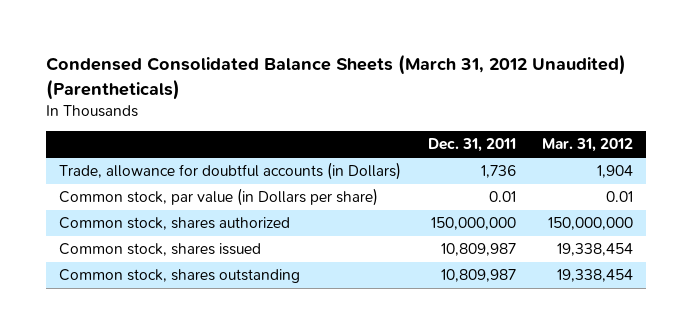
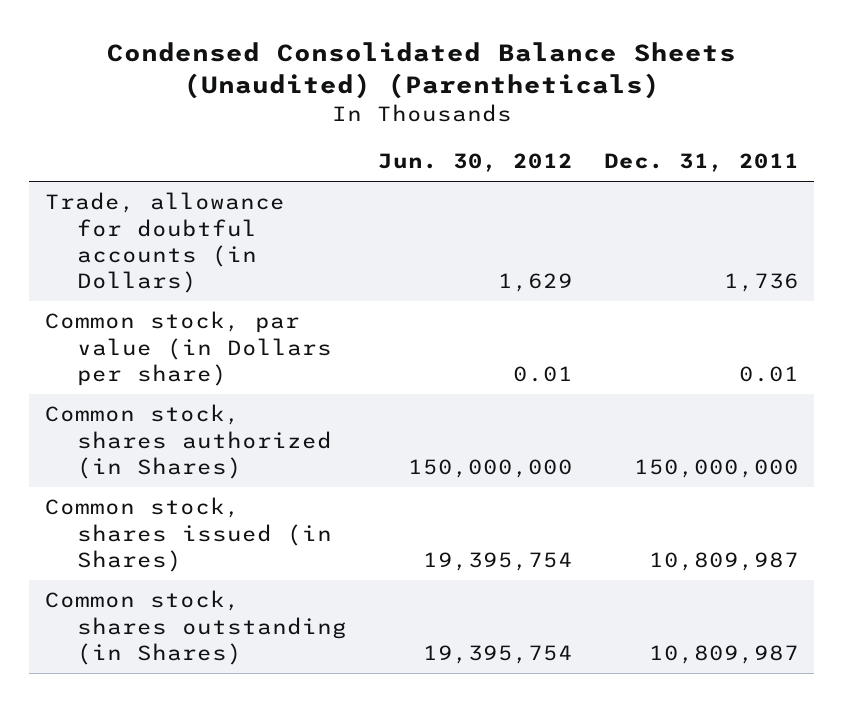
[46,54,627,100] Condensed Consolidated Balance Sheets (March 31, 2012 Unaudited) (Parentheticals) -> [106,42,736,99] Condensed Consolidated Balance Sheets (Unaudited) (Parentheticals)
[542,138,634,153] Mar. 31, 2012 -> none
none -> [377,153,573,173] Jun. 30, 2012
[59,217,291,231] Common stock, shares authorized -> [44,404,333,480] Common stock, shares authorized (in Shares)
[59,243,262,257] Common stock, shares issued -> [44,497,333,573] Common stock, shares issued (in Shares)
[59,269,301,284] Common stock, shares outstanding -> [44,590,348,666] Common stock, shares outstanding (in Shares)

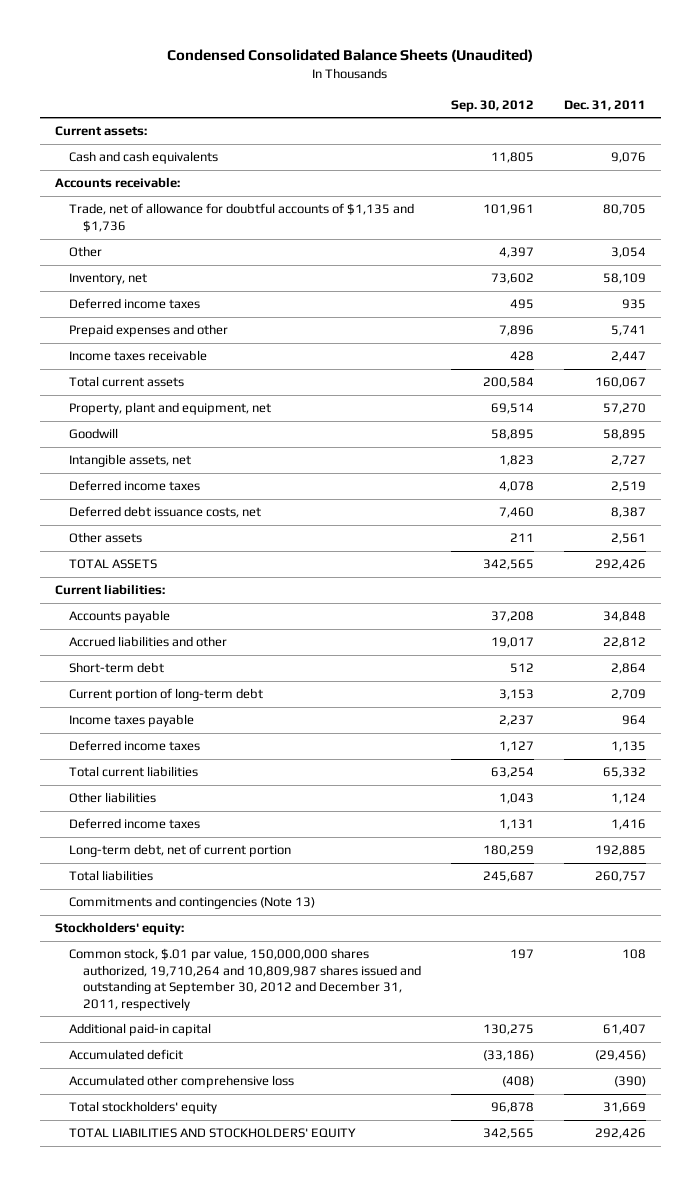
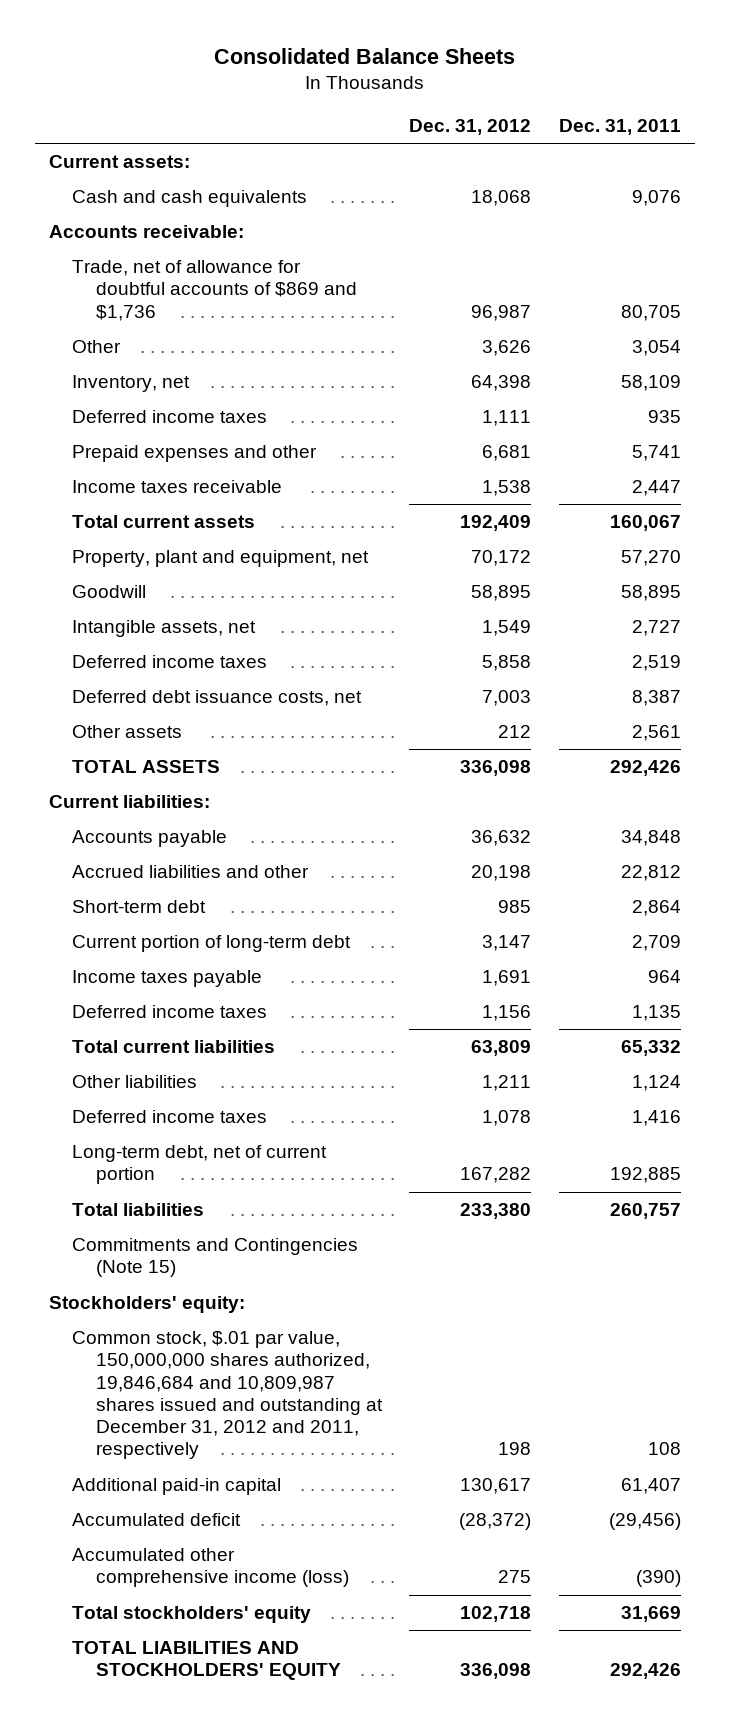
[167,49,534,63] Condensed Consolidated Balance Sheets (Unaudited) -> [213,47,515,64] Consolidated Balance Sheets
[450,99,534,112] Sep. 30, 2012 -> none
none -> [409,119,532,136] Dec. 31, 2012
[68,203,414,232] Trade, net of allowance for doubtful accounts of $1,135 and $1,736 -> [72,260,357,321] Trade, net of allowance for doubtful accounts of $869 and $1,736
[68,896,315,910] Commitments and contingencies (Note 13) -> [72,1238,359,1278] Commitments and Contingencies (Note 15)
[68,948,422,1011] Common stock, $.01 par value, 150,000,000 shares authorized, 19,710,264 and 10,809,987 shares issued and outstanding at September 30, 2012 and December 31, 2011, respectively -> [72,1331,383,1460] Common stock, $.01 par value, 150,000,000 shares authorized, 19,846,684 and 10,809,987 shares issued and outstanding at December 31, 2012 and 2011, respectively
[68,1075,294,1089] Accumulated other comprehensive loss -> [72,1548,349,1588] Accumulated other comprehensive income (loss)

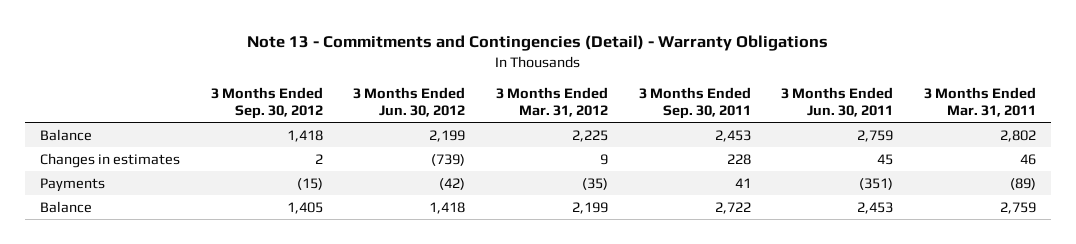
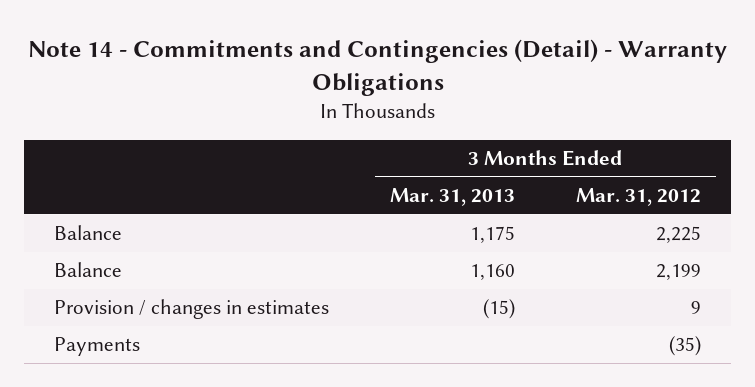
[247,35,829,52] Note 13 - Commitments and Contingencies (Detail) - Warranty Obligations -> [27,38,727,96] Note 14 - Commitments and Contingencies (Detail) - Warranty Obligations
[210,86,323,119] 3 Months Ended Sep. 30, 2012 -> none
[353,86,466,117] 3 Months Ended Jun. 30, 2012 -> none
[638,86,751,119] 3 Months Ended Sep. 30, 2011 -> none
[781,86,894,117] 3 Months Ended Jun. 30, 2011 -> none
[924,86,1037,117] 3 Months Ended Mar. 31, 2011 -> none
none -> [390,187,516,206] Mar. 31, 2013
[40,152,181,168] Changes in estimates -> none
none -> [54,299,330,320] Provision / changes in estimates
[40,177,106,192] Payments -> [54,337,141,357] Payments

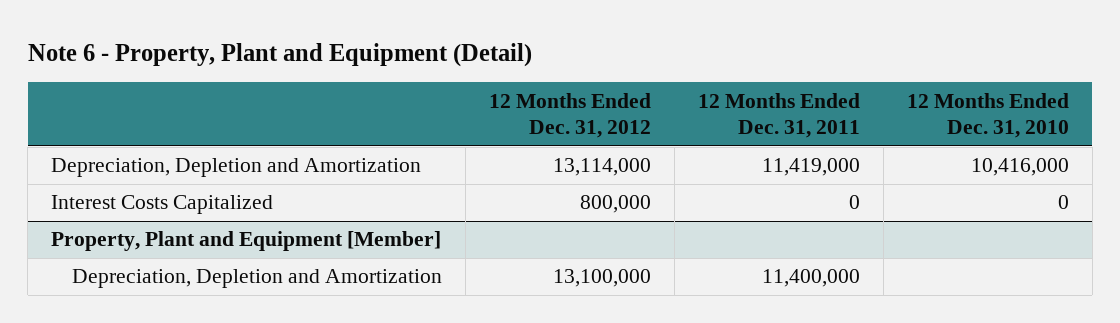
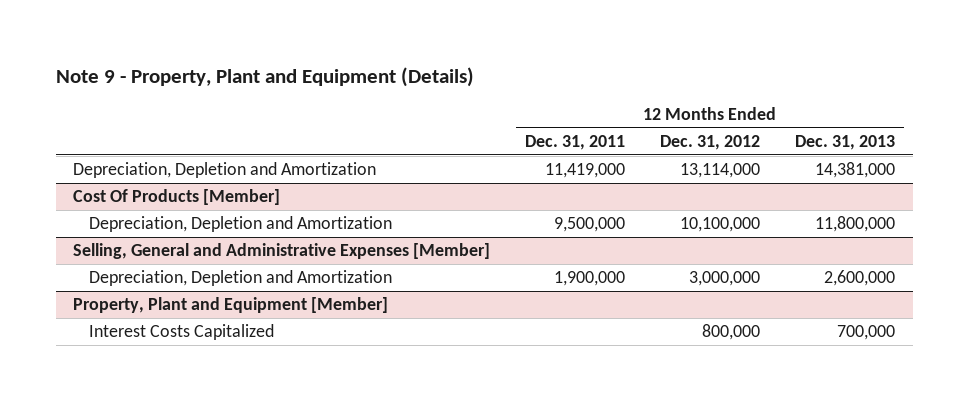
[27,42,532,67] Note 6 - Property, Plant and Equipment (Detail) -> [55,67,474,88] Note 9 - Property, Plant and Equipment (Details)
[906,92,1069,139] 12 Months Ended Dec. 31, 2010 -> none
none -> [795,135,896,151] Dec. 31, 2013
[51,195,274,215] Interest Costs Capitalized -> none
none -> [73,189,281,206] Cost Of Products [Member]
none -> [88,216,392,233] Depreciation, Depletion and Amortization
none -> [73,243,491,260] Selling, General and Administrative Expenses [Member]
none -> [88,270,392,287] Depreciation, Depletion and Amortization
[71,269,442,289] Depreciation, Depletion and Amortization -> none
none -> [88,324,274,341] Interest Costs Capitalized

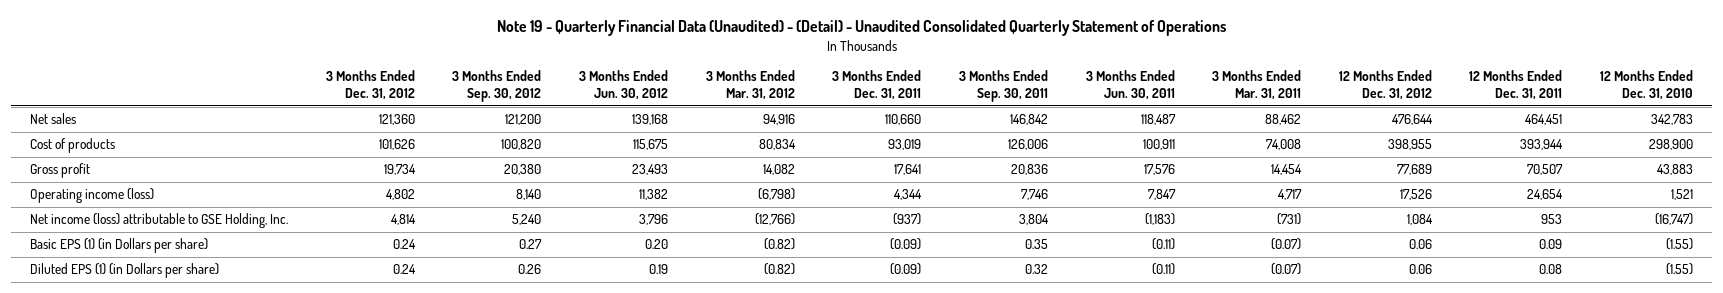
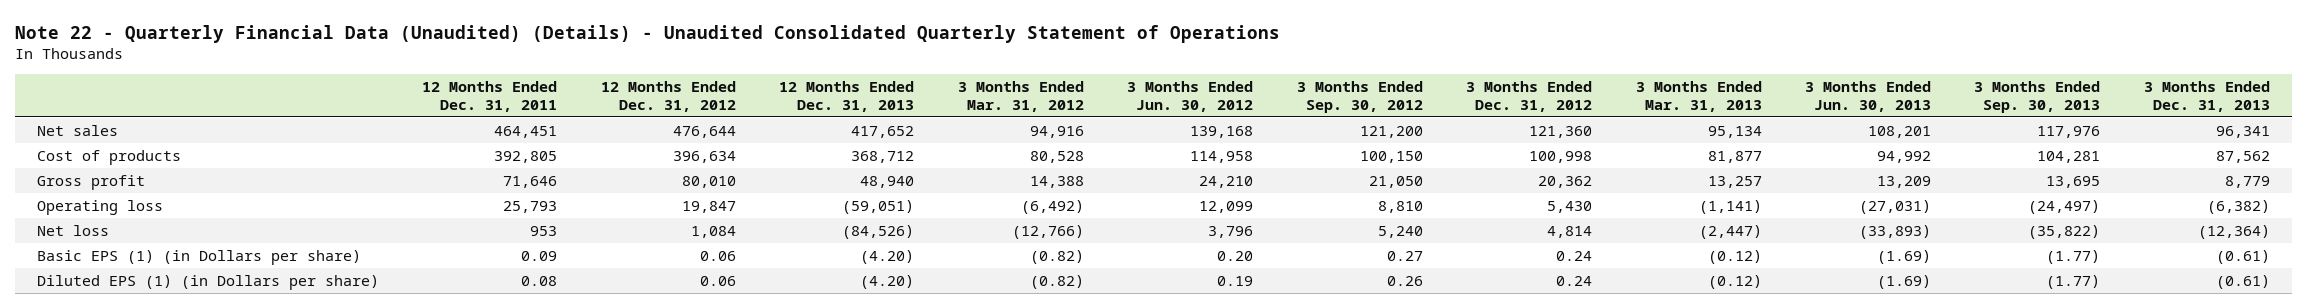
[496,20,1226,37] Note 19 - Quarterly Financial Data (Unaudited) - (Detail) - Unaudited Consolidated Quarterly Statement of Operations -> [15,24,1281,43] Note 22 - Quarterly Financial Data (Unaudited) (Details) - Unaudited Consolidated Quarterly Statement of Operations
[832,70,922,101] 3 Months Ended Dec. 31, 2011 -> none
[958,70,1048,103] 3 Months Ended Sep. 30, 2011 -> none
[1085,70,1175,101] 3 Months Ended Jun. 30, 2011 -> none
[1212,70,1302,101] 3 Months Ended Mar. 31, 2011 -> none
[1600,70,1694,101] 12 Months Ended Dec. 31, 2010 -> none
none -> [779,81,915,112] 12 Months Ended Dec. 31, 2013
none -> [1635,81,1762,112] 3 Months Ended Mar. 31, 2013
none -> [1804,81,1931,112] 3 Months Ended Jun. 30, 2013
none -> [1974,81,2101,113] 3 Months Ended Sep. 30, 2013
none -> [2143,81,2270,112] 3 Months Ended Dec. 31, 2013
[378,139,415,151] 101,626 -> [1529,151,1593,164] 100,998
[501,139,542,151] 100,820 -> [1359,151,1423,164] 100,150
[633,139,669,151] 115,675 -> [1190,151,1254,164] 114,958
[758,139,796,151] 80,834 -> [1029,151,1084,164] 80,528
[1387,139,1432,151] 398,955 -> [672,151,736,164] 396,634
[1520,139,1564,151] 393,944 -> [494,151,558,164] 392,805
[383,164,416,176] 19,734 -> [1538,176,1593,189] 20,362
[504,164,542,176] 20,380 -> [1368,176,1423,189] 21,050
[632,164,669,176] 23,493 -> [1199,176,1254,189] 24,210
[762,164,795,176] 14,082 -> [1029,176,1084,189] 14,388
[1396,164,1432,176] 77,689 -> [681,176,736,189] 80,010
[1527,164,1564,176] 70,507 -> [503,176,558,189] 71,646
[30,188,155,204] Operating income (loss) -> [37,200,164,216] Operating loss
[385,189,415,201] 4,802 -> [1547,201,1593,214] 5,430
[516,189,542,201] 8,140 -> [1377,201,1423,214] 8,810
[639,189,669,201] 11,382 -> [1199,201,1254,214] 12,099
[757,188,795,201] (6,798) -> [1020,200,1084,215] (6,492)
[1399,189,1432,201] 17,526 -> [681,201,736,214] 19,847
[1527,189,1564,201] 24,654 -> [503,201,558,214] 25,793
[30,213,289,229] Net income (loss) attributable to GSE Holding, Inc. -> [37,225,110,237] Net loss

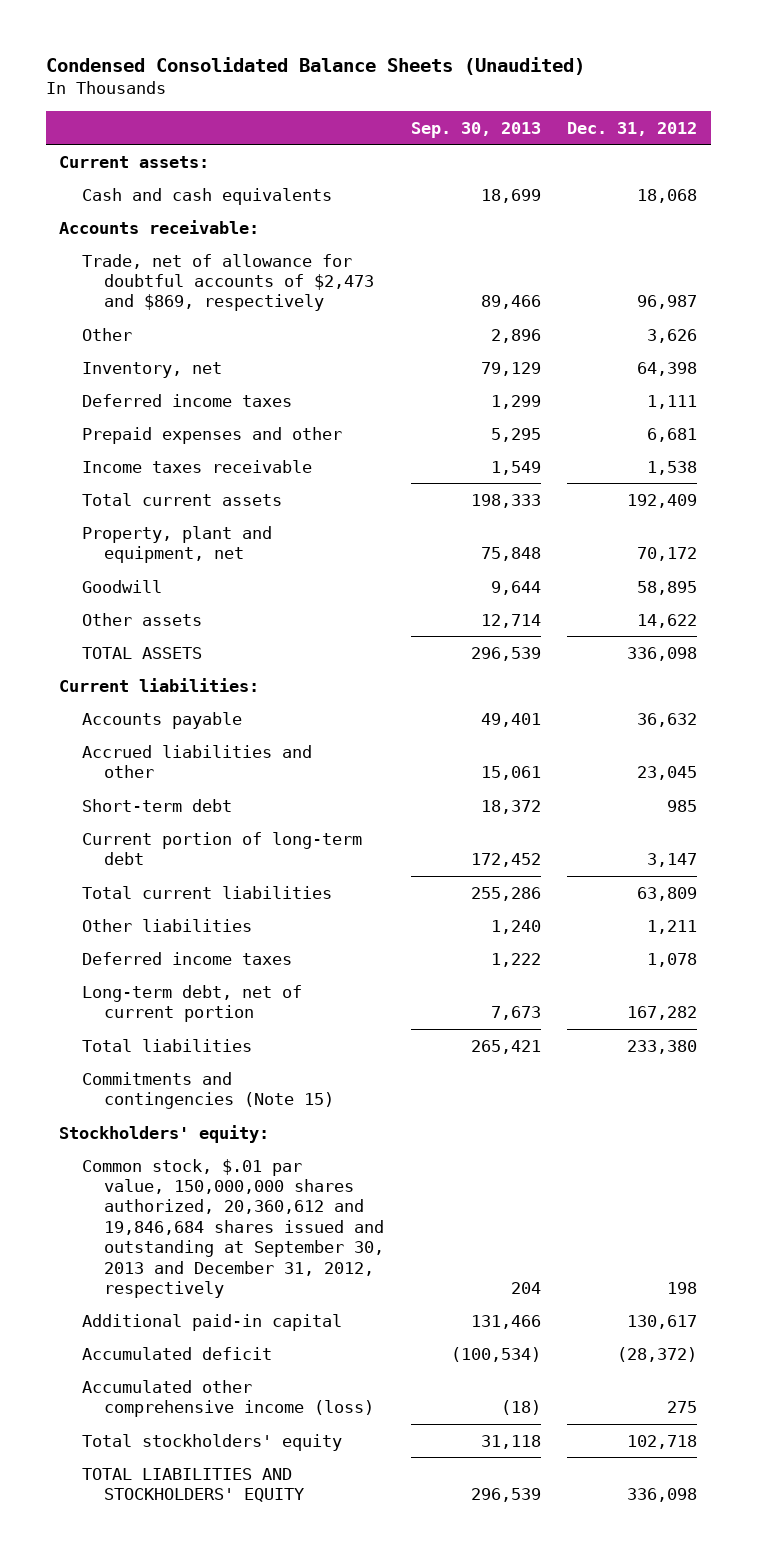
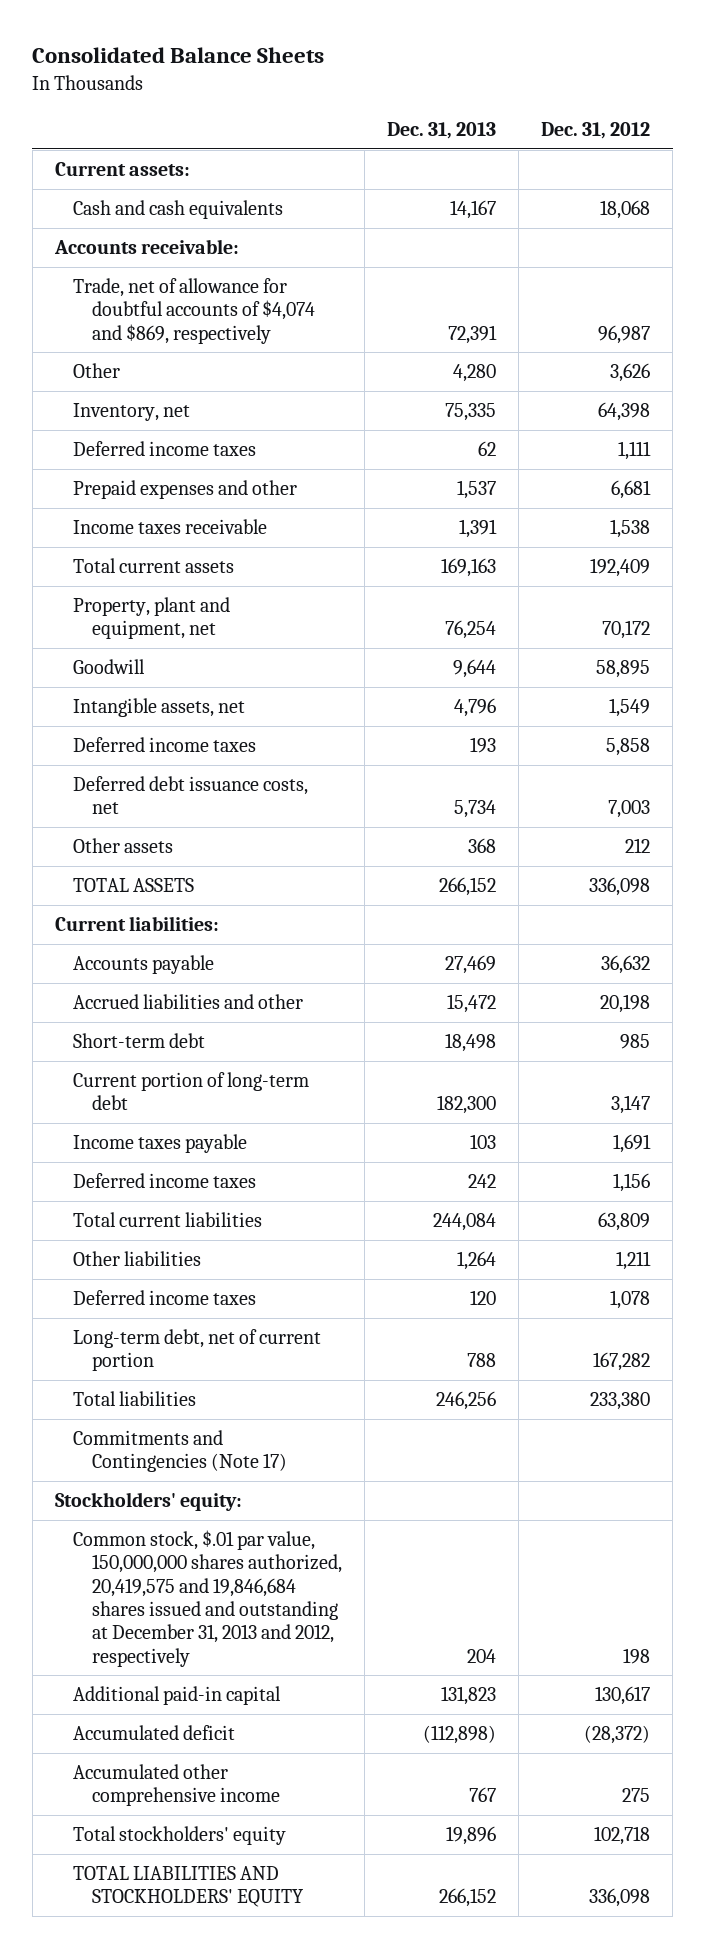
[45,56,585,75] Condensed Consolidated Balance Sheets (Unaudited) -> [32,47,325,64] Consolidated Balance Sheets
[410,121,541,138] Sep. 30, 2013 -> none
none -> [387,121,497,139] Dec. 31, 2013
[81,253,374,312] Trade, net of allowance for doubtful accounts of $2,473 and $869, respectively -> [73,278,315,344] Trade, net of allowance for doubtful accounts of $4,074 and $869, respectively
none -> [73,698,246,718] Intangible assets, net
none -> [73,737,257,753] Deferred income taxes
none -> [73,776,309,815] Deferred debt issuance costs, net
[637,613,698,628] 14,622 -> [625,838,651,854] 212
[637,766,698,781] 23,045 -> [600,994,651,1014] 20,198
none -> [73,1134,248,1154] Income taxes payable
none -> [73,1173,257,1189] Deferred income taxes
[81,1071,334,1110] Commitments and contingencies (Note 15) -> [73,1430,287,1473] Commitments and Contingencies (Note 17)
[81,1158,384,1298] Common stock, $.01 par value, 150,000,000 shares authorized, 20,360,612 and 19,846,684 shares issued and outstanding at September 30, 2013 and December 31, 2012, respectively -> [73,1530,342,1667] Common stock, $.01 par value, 150,000,000 shares authorized, 20,419,575 and 19,846,684 shares issued and outstanding at December 31, 2013 and 2012, respectively
[81,1379,374,1418] Accumulated other comprehensive income (loss) -> [73,1764,280,1807] Accumulated other comprehensive income

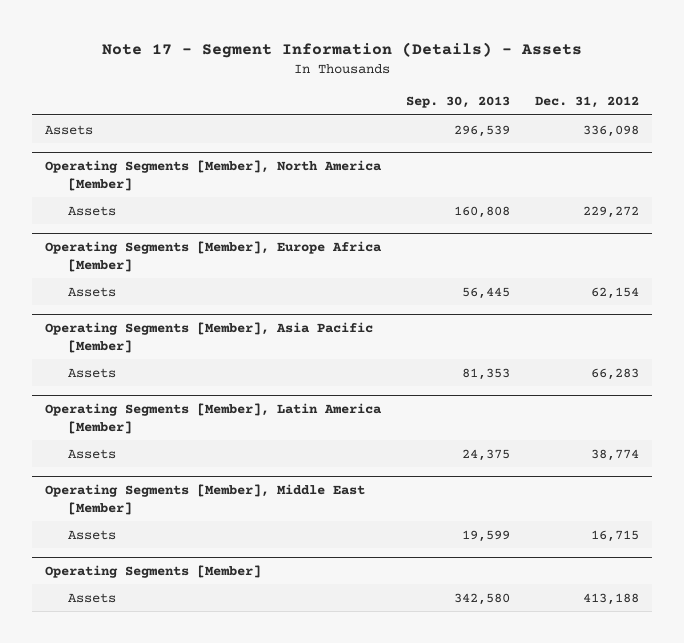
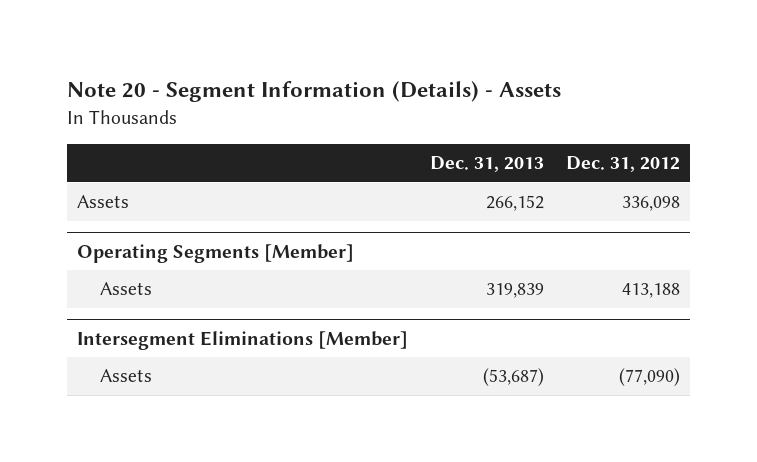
[102,42,583,59] Note 17 - Segment Information (Details) - Assets -> [66,81,561,103] Note 20 - Segment Information (Details) - Assets
[406,96,511,109] Sep. 30, 2013 -> none
none -> [430,156,545,173] Dec. 31, 2013
[44,159,382,191] Operating Segments [Member], North America [Member] -> none
[67,205,116,216] Assets -> none
[44,240,382,272] Operating Segments [Member], Europe Africa [Member] -> none
[67,286,116,297] Assets -> none
[44,321,373,353] Operating Segments [Member], Asia Pacific [Member] -> none
[67,367,116,378] Assets -> none
[44,402,382,434] Operating Segments [Member], Latin America [Member] -> none
[67,448,116,459] Assets -> none
[44,483,365,515] Operating Segments [Member], Middle East [Member] -> none
[67,529,116,540] Assets -> none
none -> [77,330,409,350] Intersegment Eliminations [Member]
none -> [100,369,153,383] Assets

